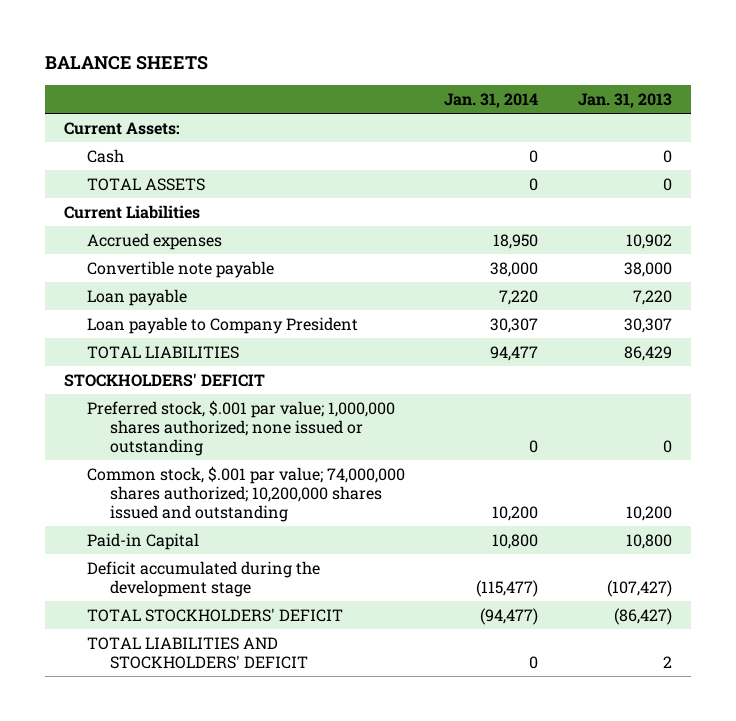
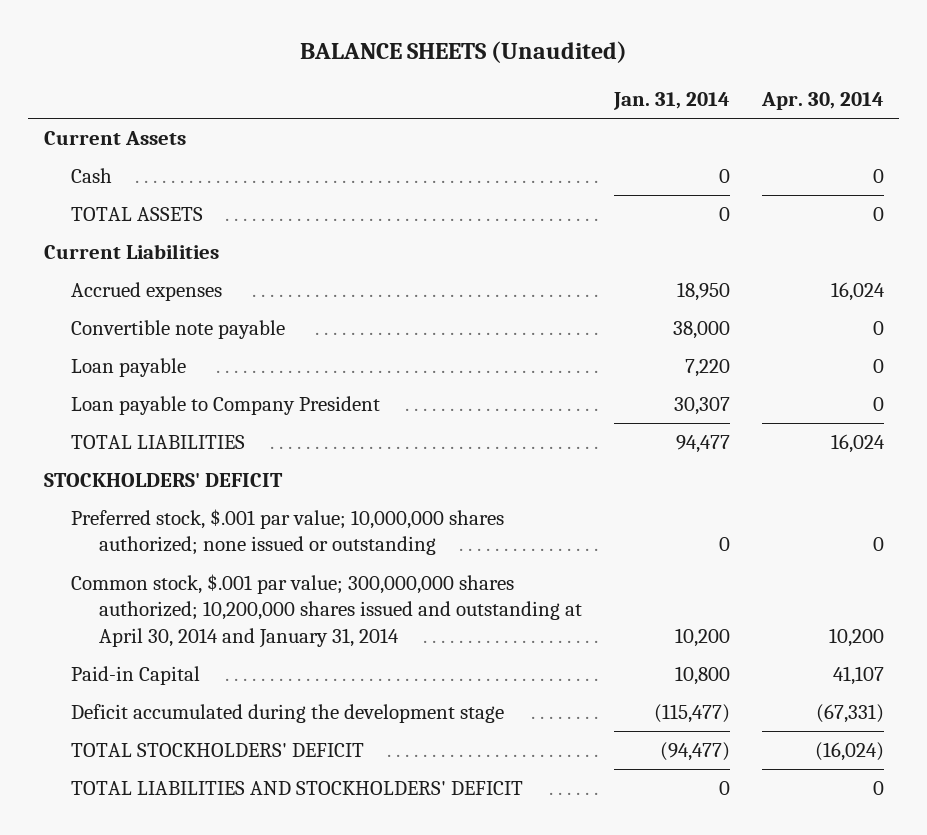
[44,56,208,71] BALANCE SHEETS -> [299,41,627,64] BALANCE SHEETS (Unaudited)
[577,92,672,108] Jan. 31, 2013 -> none
none -> [760,91,884,110] Apr. 30, 2014
[64,121,181,135] Current Assets: -> [43,131,186,146] Current Assets
[87,399,396,456] Preferred stock, $.001 par value; 1,000,000 shares authorized; none issued or outstanding -> [71,509,505,556] Preferred stock, $.001 par value; 10,000,000 shares authorized; none issued or outstanding
[87,465,406,522] Common stock, $.001 par value; 74,000,000 shares authorized; 10,200,000 shares issued and outstanding -> [71,574,583,648] Common stock, $.001 par value; 300,000,000 shares authorized; 10,200,000 shares issued and outstanding at April 30, 2014 and January 31, 2014

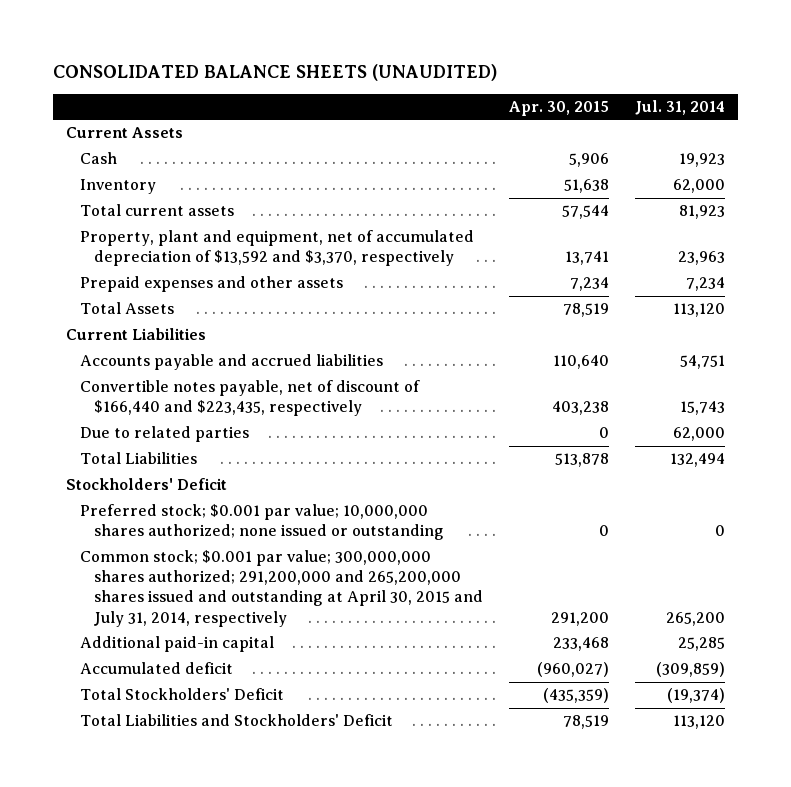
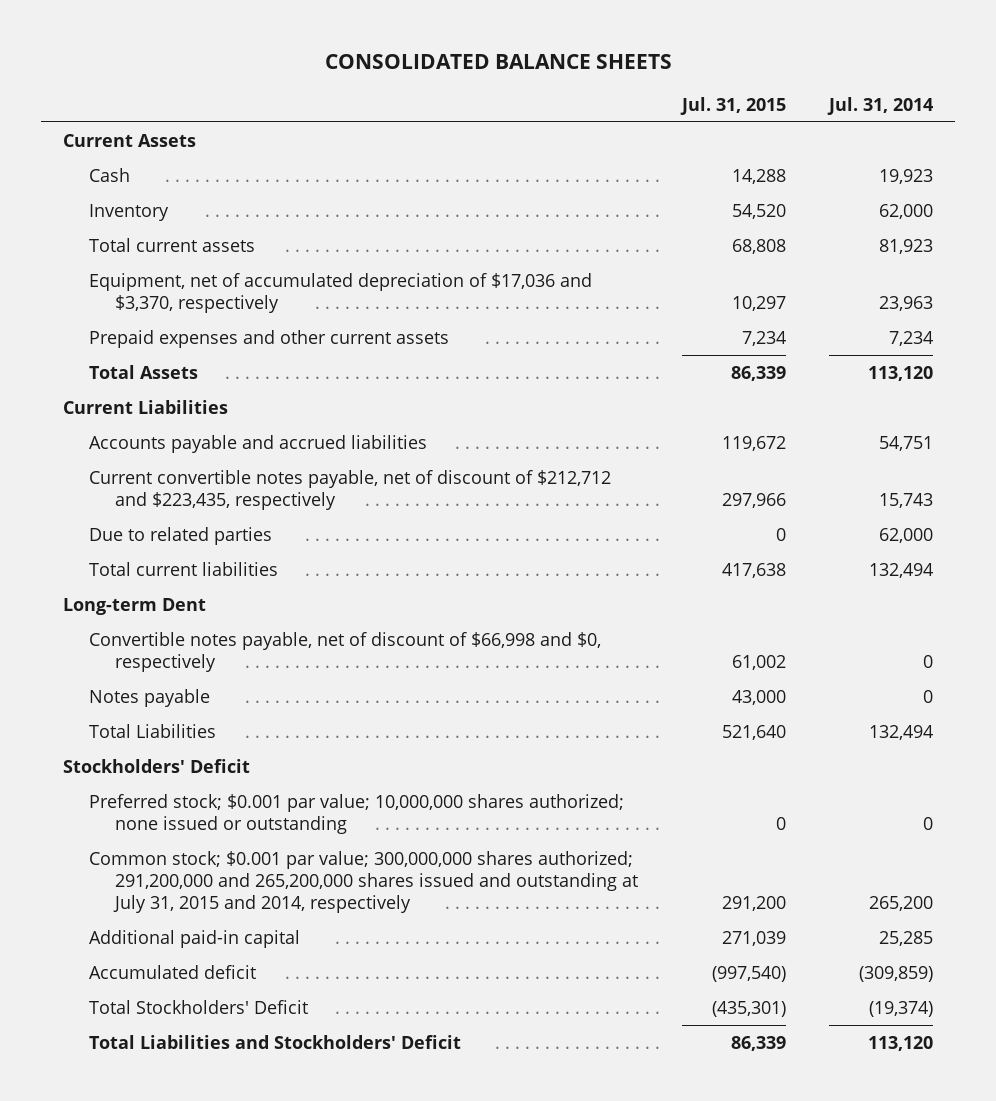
[53,63,498,81] CONSOLIDATED BALANCE SHEETS (UNAUDITED) -> [325,53,673,69] CONSOLIDATED BALANCE SHEETS
[508,100,609,116] Apr. 30, 2015 -> none
none -> [679,96,786,115] Jul. 31, 2015
[79,230,474,267] Property, plant and equipment, net of accumulated depreciation of $13,592 and $3,370, respectively -> [88,272,592,313] Equipment, net of accumulated depreciation of $17,036 and $3,370, respectively
[79,276,343,293] Prepaid expenses and other assets -> [88,329,449,348] Prepaid expenses and other current assets
[79,380,420,417] Convertible notes payable, net of discount of $166,440 and $223,435, respectively -> [88,469,611,510] Current convertible notes payable, net of discount of $212,712 and $223,435, respectively
none -> [88,561,278,576] Total current liabilities
none -> [62,597,206,615] Long-term Dent
none -> [88,631,601,672] Convertible notes payable, net of discount of $66,998 and $0, respectively
none -> [88,688,210,707] Notes payable
[79,550,483,627] Common stock; $0.001 par value; 300,000,000 shares authorized; 291,200,000 and 265,200,000 shares issued and outstanding at April 30, 2015 and July 31, 2014, respectively -> [88,850,638,913] Common stock; $0.001 par value; 300,000,000 shares authorized; 291,200,000 and 265,200,000 shares issued and outstanding at July 31, 2015 and 2014, respectively

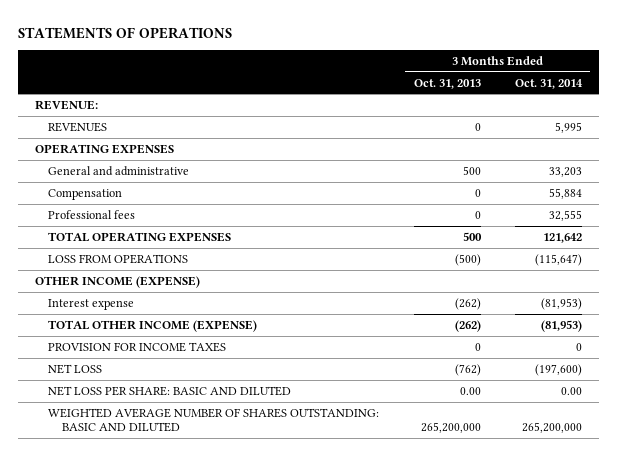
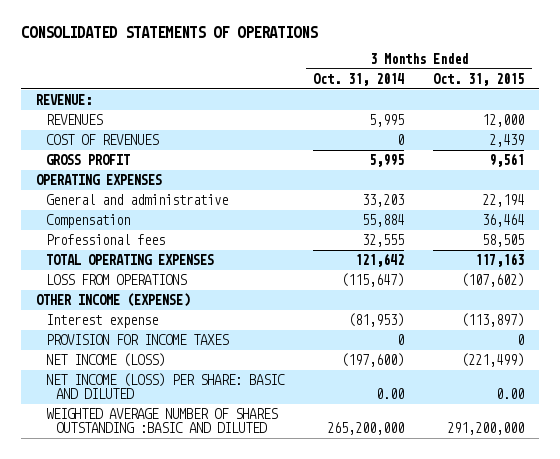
[18,26,233,39] STATEMENTS OF OPERATIONS -> [21,26,319,39] CONSOLIDATED STATEMENTS OF OPERATIONS
[413,78,481,89] Oct. 31, 2013 -> none
none -> [433,72,525,86] Oct. 31, 2015
none -> [45,133,159,145] COST OF REVENUES
none -> [45,153,130,165] GROSS PROFIT
[48,319,258,332] TOTAL OTHER INCOME (EXPENSE) -> none
[48,363,103,374] NET LOSS -> [45,352,165,367] NET INCOME (LOSS)
[48,385,292,396] NET LOSS PER SHARE: BASIC AND DILUTED -> [45,372,285,399] NET INCOME (LOSS) PER SHARE: BASIC AND DILUTED
[48,407,380,433] WEIGHTED AVERAGE NUMBER OF SHARES OUTSTANDING: BASIC AND DILUTED -> [45,407,278,433] WEIGHTED AVERAGE NUMBER OF SHARES OUTSTANDING :BASIC AND DILUTED

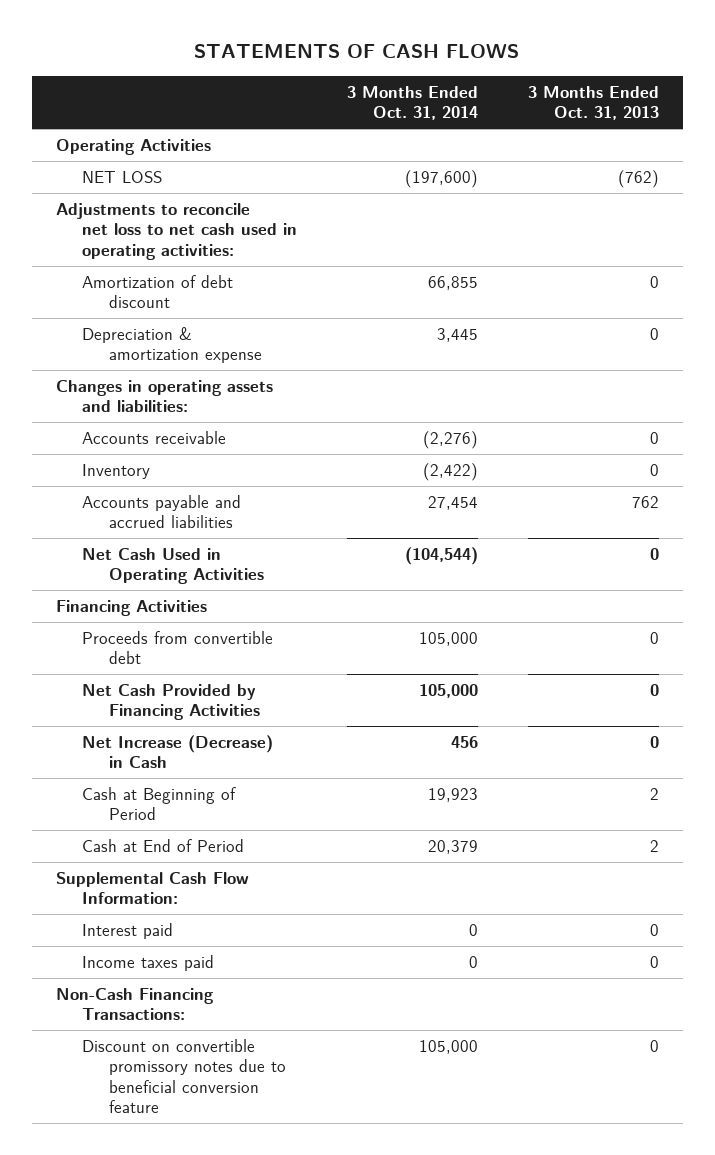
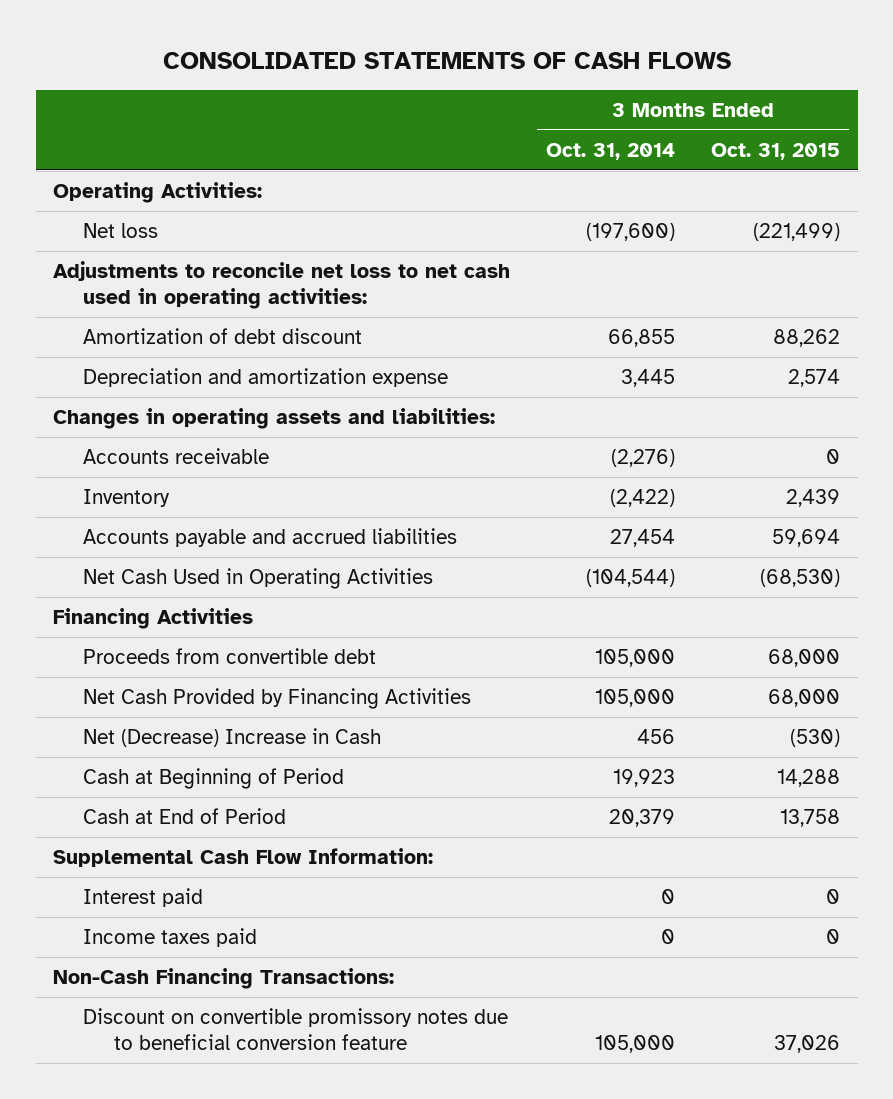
[194,44,520,59] STATEMENTS OF CASH FLOWS -> [162,51,731,69] CONSOLIDATED STATEMENTS OF CASH FLOWS
[527,85,659,120] 3 Months Ended Oct. 31, 2013 -> none
none -> [710,142,840,160] Oct. 31, 2015
[56,139,212,156] Operating Activities -> [53,182,263,204] Operating Activities:
[82,171,163,184] NET LOSS -> [83,223,159,239] Net loss
[82,327,262,364] Depreciation & amortization expense -> [83,368,449,388] Depreciation and amortization expense
[82,735,274,769] Net Increase (Decrease) in Cash -> [83,728,382,748] Net (Decrease) Increase in Cash

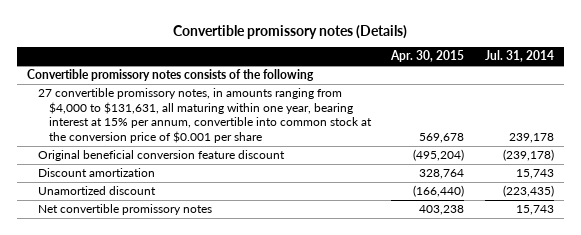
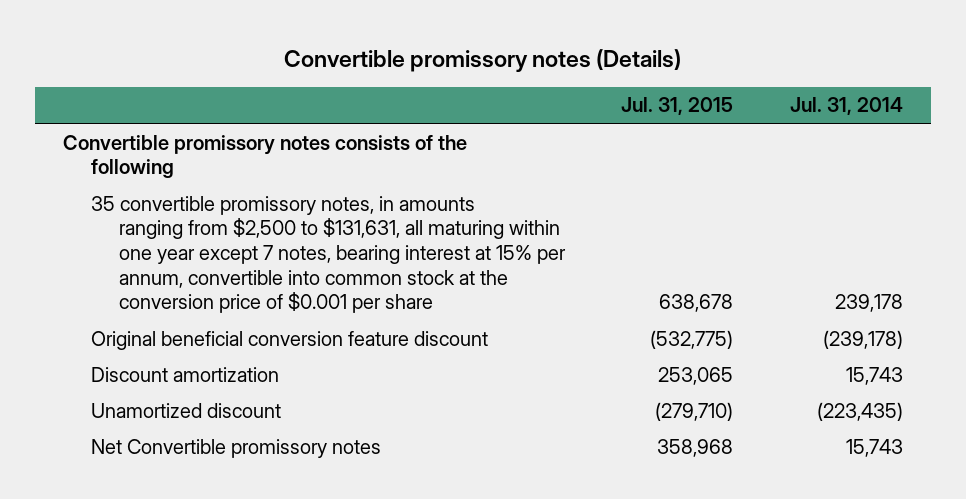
[390,50,465,63] Apr. 30, 2015 -> none
none -> [621,97,734,116] Jul. 31, 2015
[38,88,372,143] 27 convertible promissory notes, in amounts ranging from $4,000 to $131,631, all maturing within one year, bearing interest at 15% per annum, convertible into common stock at the conversion price of $0.001 per share -> [91,195,567,314] 35 convertible promissory notes, in amounts ranging from $2,500 to $131,631, all maturing within one year except 7 notes, bearing interest at 15% per annum, convertible into common stock at the conversion price of $0.001 per share
[38,204,213,216] Net convertible promissory notes -> [91,438,382,458] Net Convertible promissory notes

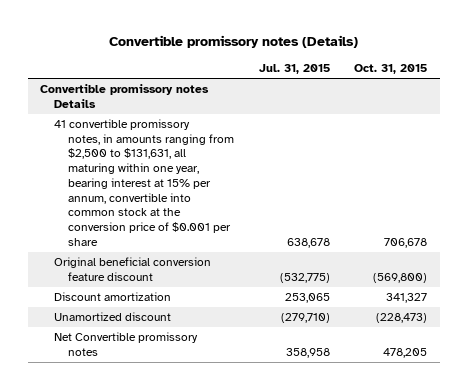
[789,97,903,116] Jul. 31, 2014 -> none
none -> [354,64,428,75] Oct. 31, 2015
[63,134,468,179] Convertible promissory notes consists of the following -> none
none -> [40,83,210,108] Convertible promissory notes Details
[91,195,567,314] 35 convertible promissory notes, in amounts ranging from $2,500 to $131,631, all maturing within one year except 7 notes, bearing interest at 15% per annum, convertible into common stock at the conversion price of $0.001 per share -> [54,118,235,246] 41 convertible promissory notes, in amounts ranging from $2,500 to $131,631, all maturing within one year, bearing interest at 15% per annum, convertible into common stock at the conversion price of $0.001 per share
[657,438,734,457] 358,968 -> [285,347,330,358] 358,958

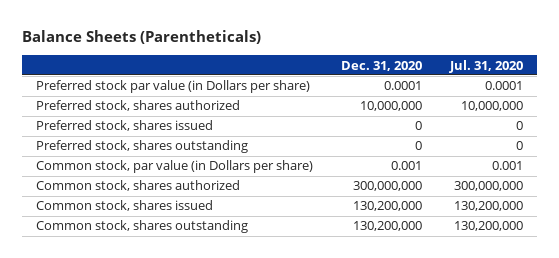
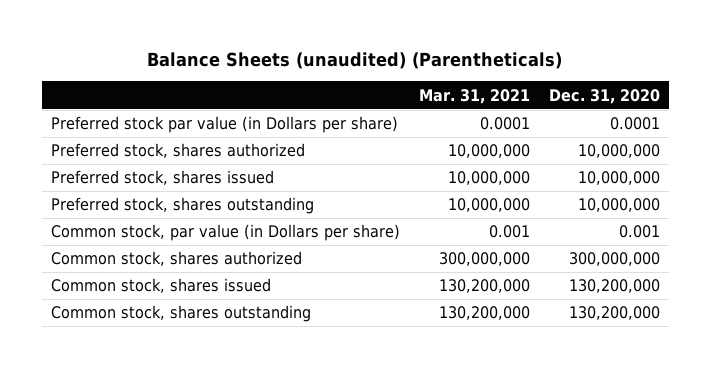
[21,30,261,45] Balance Sheets (Parentheticals) -> [147,51,563,69] Balance Sheets (unaudited) (Parentheticals)
[448,59,523,73] Jul. 31, 2020 -> none
none -> [418,88,530,104] Mar. 31, 2021
[414,121,422,131] 0 -> [577,171,660,186] 10,000,000
[414,141,422,151] 0 -> [577,198,660,213] 10,000,000

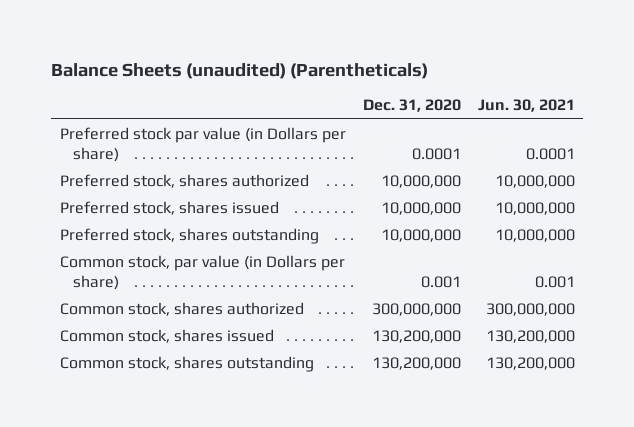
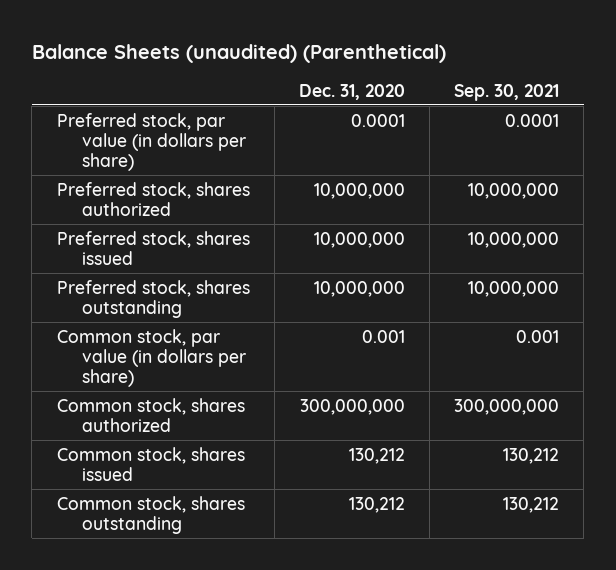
[50,62,428,79] Balance Sheets (unaudited) (Parentheticals) -> [31,43,446,63] Balance Sheets (unaudited) (Parenthetical)
[477,99,575,113] Jun. 30, 2021 -> none
none -> [454,83,560,101] Sep. 30, 2021
[59,126,346,163] Preferred stock par value (in Dollars per share) -> [56,112,246,172] Preferred stock, par value (in dollars per share)
[59,254,345,291] Common stock, par value (in Dollars per share) -> [56,328,246,388] Common stock, par value (in dollars per share)
[371,329,461,343] 130,200,000 -> [348,447,405,464] 130,212
[371,356,461,370] 130,200,000 -> [348,496,405,513] 130,212

